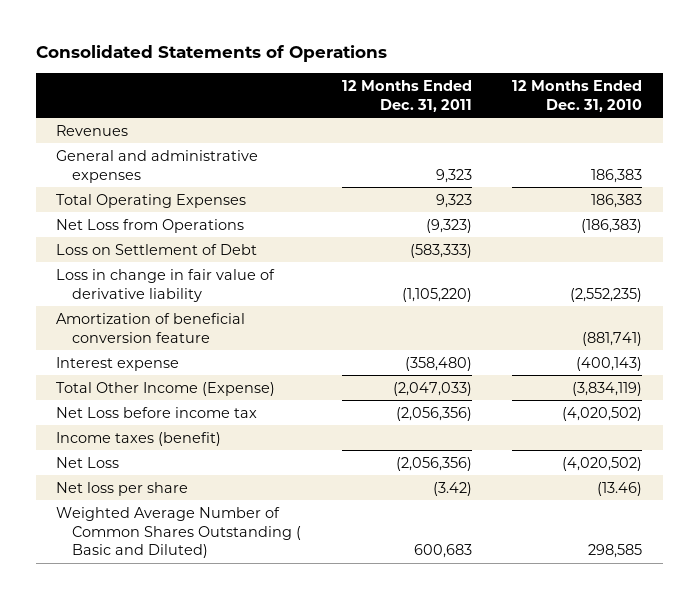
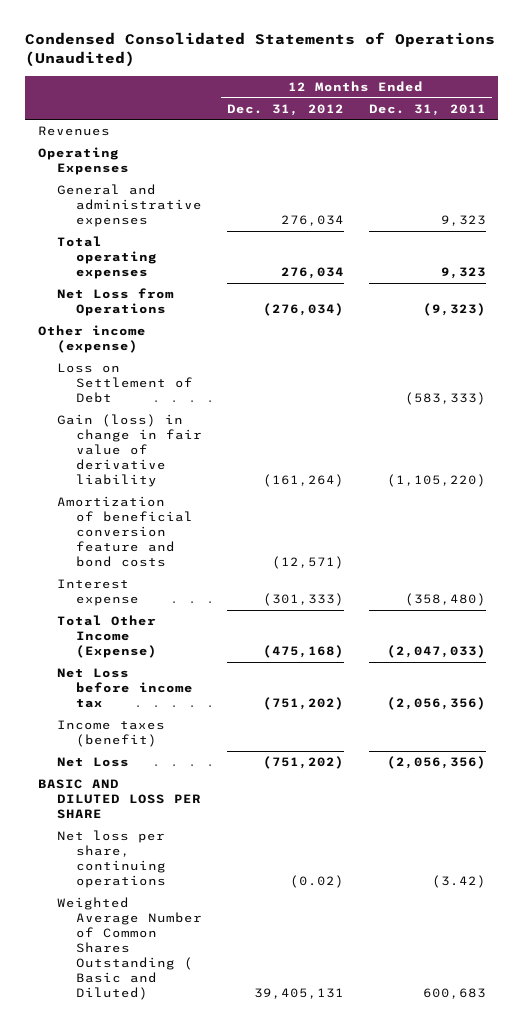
[35,45,387,63] Consolidated Statements of Operations -> [25,32,496,68] Condensed Consolidated Statements of Operations (Unaudited)
[512,79,643,112] 12 Months Ended Dec. 31, 2010 -> none
none -> [226,103,344,116] Dec. 31, 2012
none -> [37,147,129,176] Operating Expenses
[55,193,246,208] Total Operating Expenses -> [56,236,158,280] Total operating expenses
none -> [37,325,146,354] Other income (expense)
[55,268,275,302] Loss in change in fair value of derivative liability -> [56,414,203,488] Gain (loss) in change in fair value of derivative liability
[55,312,245,343] Amortization of beneficial conversion feature -> [56,496,194,568] Amortization of beneficial conversion feature and bond costs
none -> [37,779,201,820] BASIC AND DILUTED LOSS PER SHARE
[55,481,188,496] Net loss per share -> [56,830,167,889] Net loss per share, continuing operations

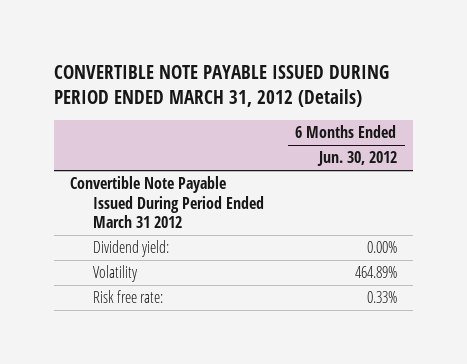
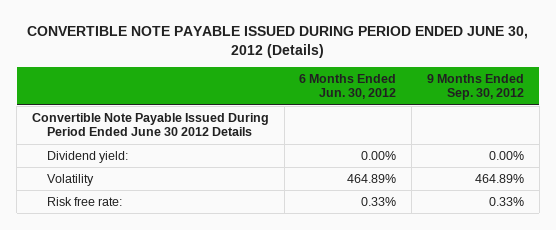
[54,64,390,107] CONVERTIBLE NOTE PAYABLE ISSUED DURING PERIOD ENDED MARCH 31, 2012 (Details) -> [26,25,528,58] CONVERTIBLE NOTE PAYABLE ISSUED DURING PERIOD ENDED JUNE 30, 2012 (Details)
none -> [426,73,524,101] 9 Months Ended Sep. 30, 2012
[70,176,264,228] Convertible Note Payable Issued During Period Ended March 31 2012 -> [31,112,269,137] Convertible Note Payable Issued During Period Ended June 30 2012 Details

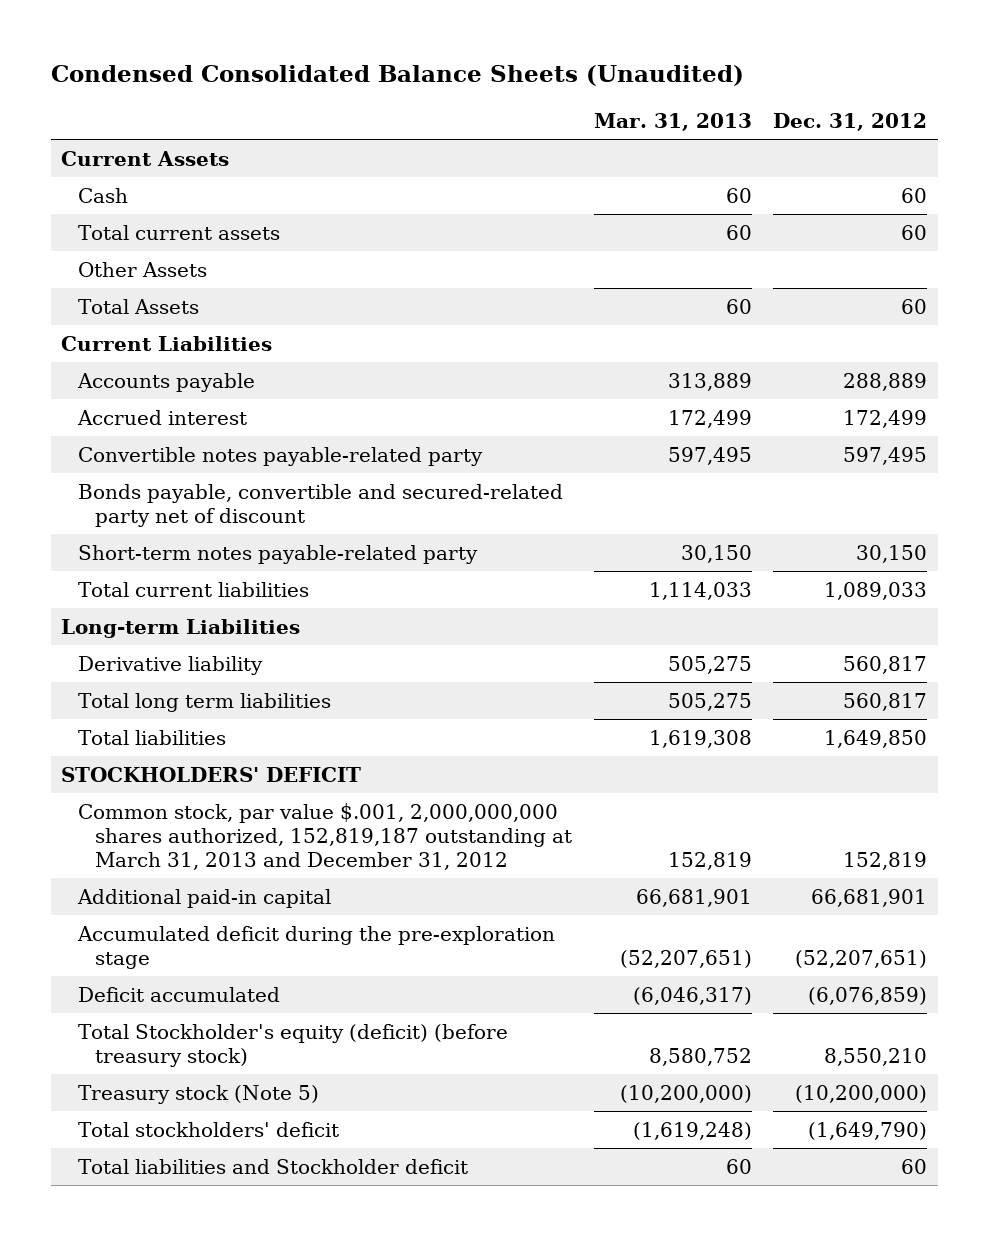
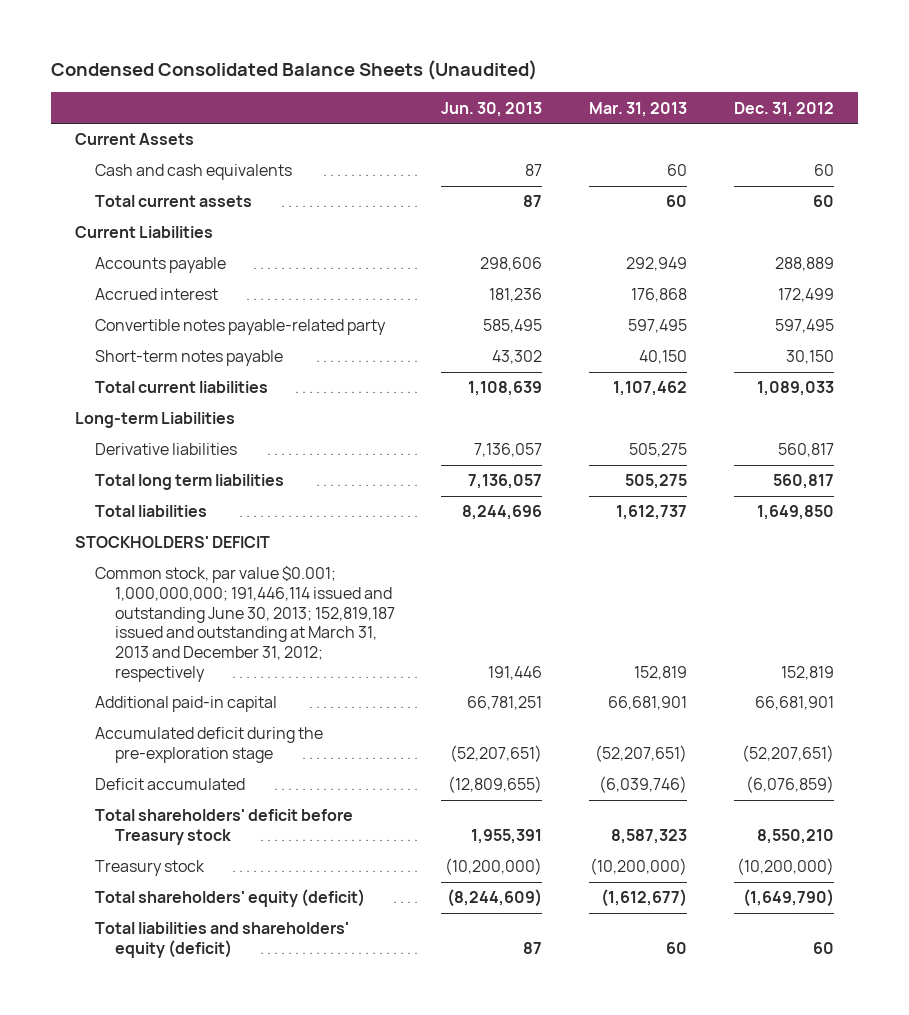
none -> [441,101,543,117] Jun. 30, 2013
[78,188,129,204] Cash -> [94,164,292,181] Cash and cash equivalents
[78,262,208,278] Other Assets -> none
[78,299,200,315] Total Assets -> none
[667,373,752,392] 313,889 -> [626,257,688,272] 292,949
[667,410,752,429] 172,499 -> [631,288,688,303] 176,868
[78,484,564,527] Bonds payable, convertible and secured-related party net of discount -> none
[78,545,479,565] Short-term notes payable-related party -> [94,350,283,367] Short-term notes payable
[680,545,752,564] 30,150 -> [639,350,688,365] 40,150
[648,582,752,601] 1,114,033 -> [613,381,688,397] 1,107,462
[78,656,264,676] Derivative liability -> [94,443,237,456] Derivative liabilities
[648,730,752,749] 1,619,308 -> [616,505,688,521] 1,612,737
[78,803,573,870] Common stock, par value $.001, 2,000,000,000 shares authorized, 152,819,187 outstanding at March 31, 2013 and December 31, 2012 -> [94,566,395,682] Common stock, par value $0.001; 1,000,000,000; 191,446,114 issued and outstanding June 30, 2013; 152,819,187 issued and outstanding at March 31, 2013 and December 31, 2012; respectively
[632,987,752,1006] (6,046,317) -> [599,776,688,794] (6,039,746)
[78,1024,509,1067] Total Stockholder's equity (deficit) (before treasury stock) -> [94,809,353,846] Total shareholders' deficit before Treasury stock
[648,1047,752,1066] 8,580,752 -> [611,829,688,845] 8,587,323
[78,1085,320,1105] Treasury stock (Note 5) -> [94,860,205,877] Treasury stock
[78,1122,340,1138] Total stockholders' deficit -> [94,889,365,908] Total shareholders' equity (deficit)
[632,1122,752,1141] (1,619,248) -> [601,889,688,908] (1,612,677)
[78,1159,469,1175] Total liabilities and Stockholder deficit -> [94,922,349,959] Total liabilities and shareholders' equity (deficit)

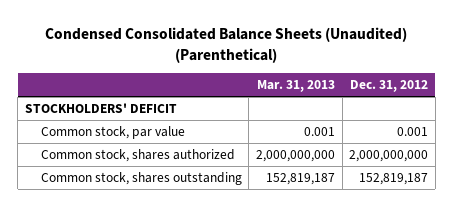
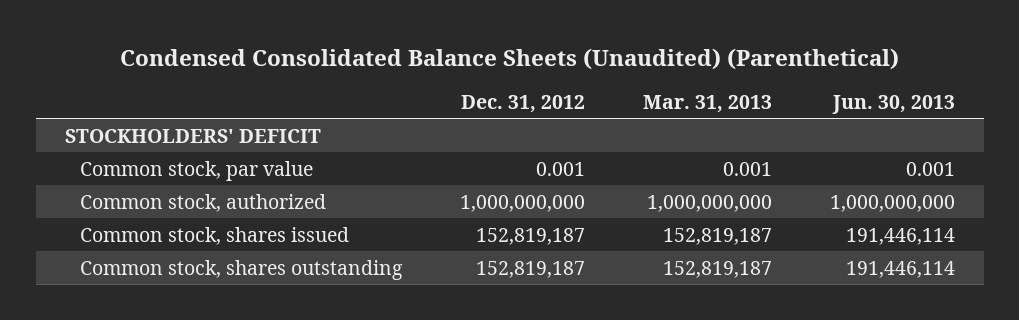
none -> [831,94,955,114] Jun. 30, 2013
[40,148,235,162] Common stock, shares authorized -> [79,193,326,212] Common stock, authorized
[255,149,335,162] 2,000,000,000 -> [646,194,772,212] 1,000,000,000
[349,149,429,162] 2,000,000,000 -> [459,194,585,212] 1,000,000,000
none -> [79,226,349,245] Common stock, shares issued

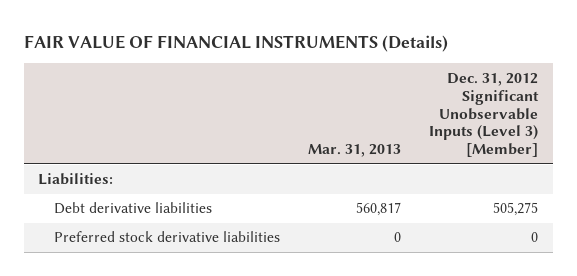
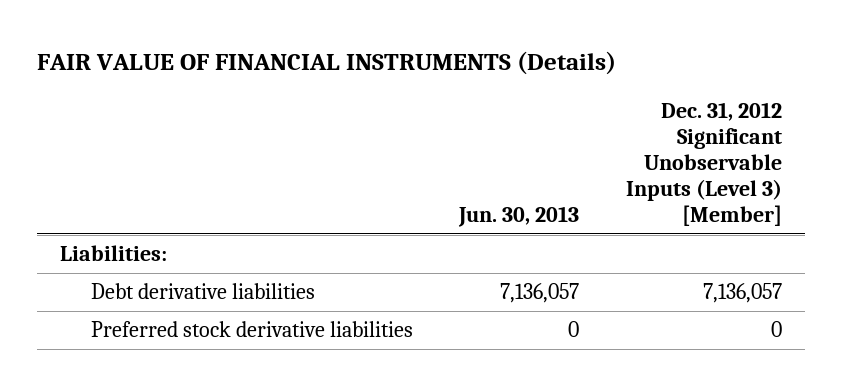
[308,144,402,158] Mar. 31, 2013 -> none
none -> [458,206,580,228] Jun. 30, 2013
[493,202,539,217] 505,275 -> [702,283,782,304] 7,136,057

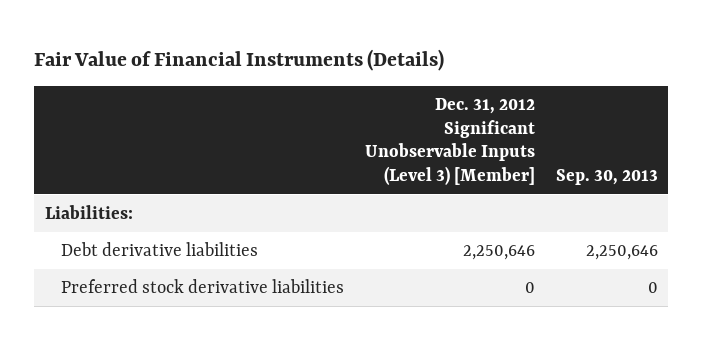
[37,51,617,76] FAIR VALUE OF FINANCIAL INSTRUMENTS (Details) -> [34,48,445,71] Fair Value of Financial Instruments (Details)
[458,206,580,228] Jun. 30, 2013 -> none
none -> [555,169,658,186] Sep. 30, 2013
[702,283,782,304] 7,136,057 -> [462,245,535,261] 2,250,646

